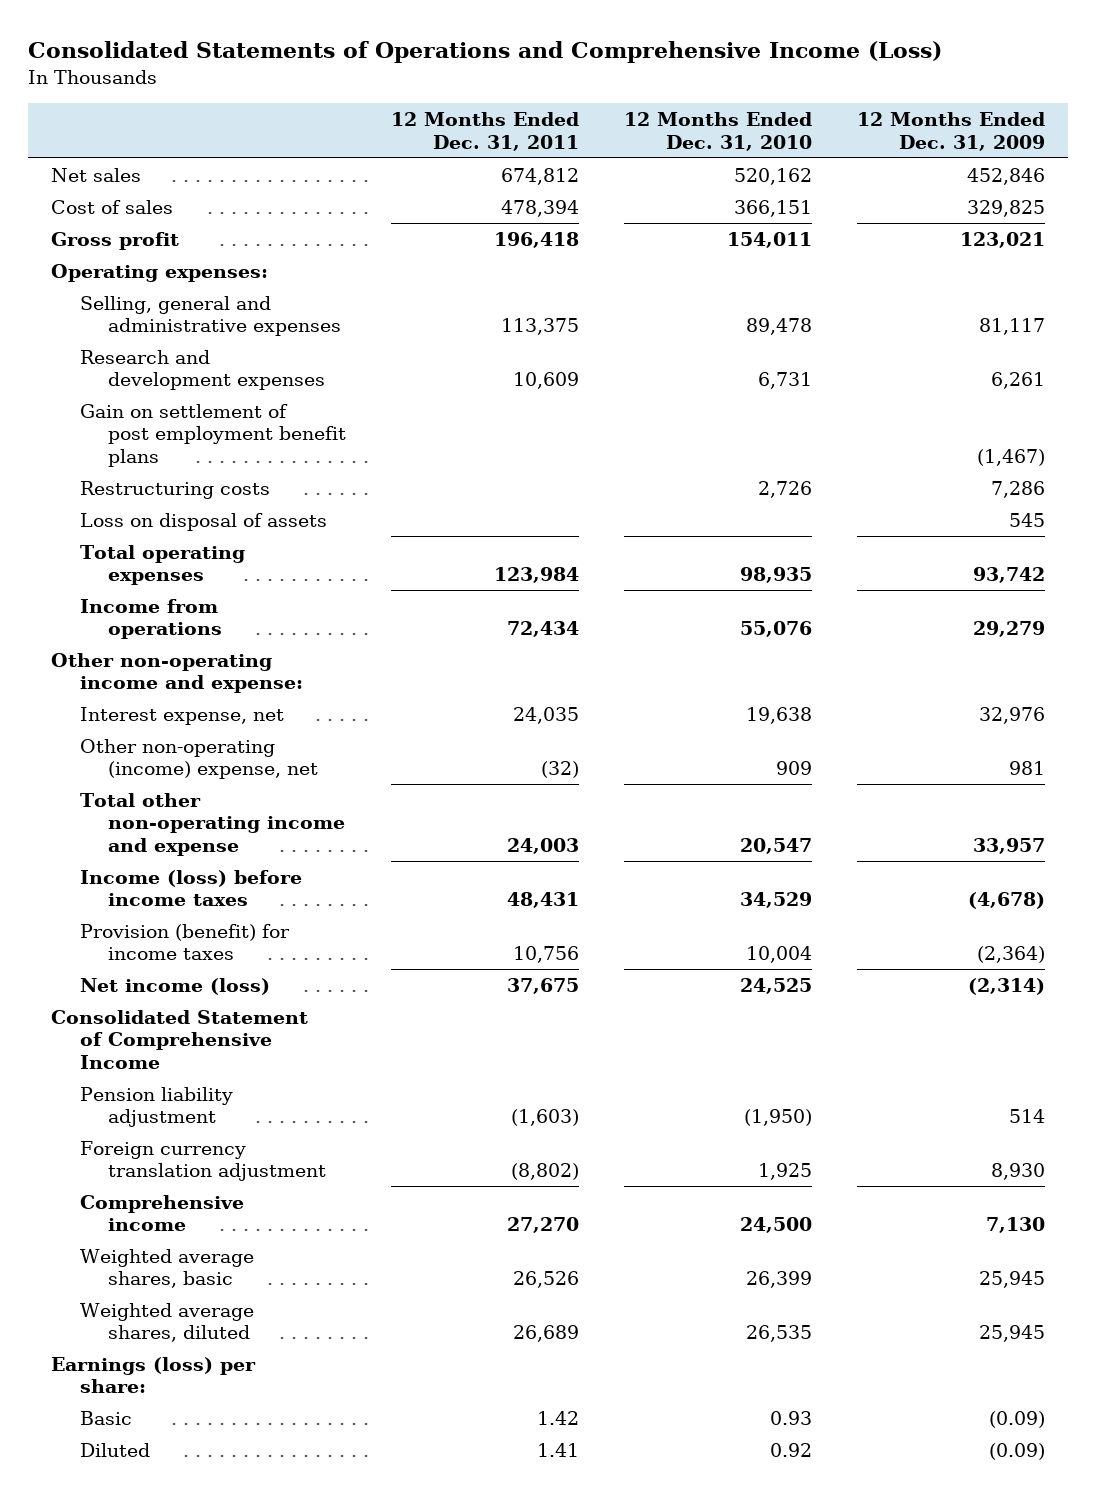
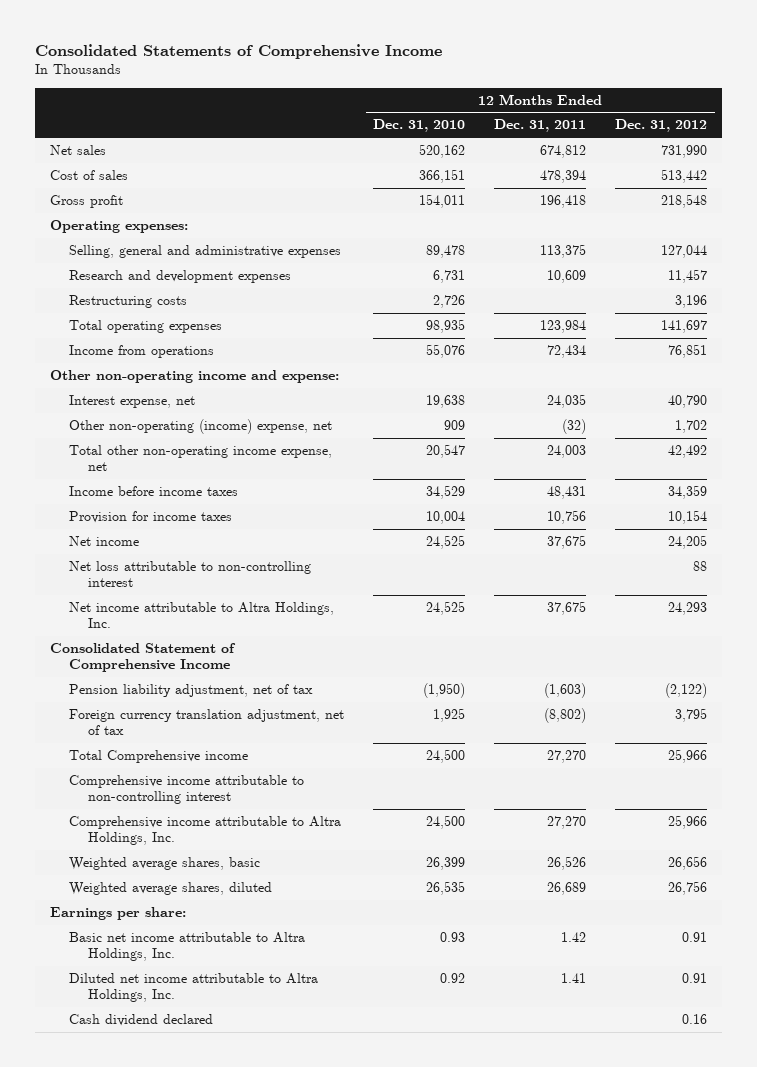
[28,41,943,64] Consolidated Statements of Operations and Comprehensive Income (Loss) -> [35,44,443,60] Consolidated Statements of Comprehensive Income
[857,112,1046,151] 12 Months Ended Dec. 31, 2009 -> none
none -> [615,119,708,133] Dec. 31, 2012
[79,403,347,467] Gain on settlement of post employment benefit plans -> none
[79,512,327,531] Loss on disposal of assets -> none
[79,792,346,856] Total other non-operating income and expense -> [68,445,332,472] Total other non-operating income expense, net
[79,869,302,907] Income (loss) before income taxes -> [68,486,238,497] Income before income taxes
[79,923,290,961] Provision (benefit) for income taxes -> [68,511,232,524] Provision for income taxes
none -> [68,536,139,547] Net income
none -> [68,561,311,588] Net loss attributable to non-controlling interest
[79,977,270,995] Net income (loss) -> [68,602,334,629] Net income attributable to Altra Holdings, Inc.
[79,1086,233,1128] Pension liability adjustment -> [68,684,313,698] Pension liability adjustment, net of tax
[79,1140,327,1182] Foreign currency translation adjustment -> [68,709,344,736] Foreign currency translation adjustment, net of tax
[79,1194,244,1232] Comprehensive income -> [68,750,248,764] Total Comprehensive income
none -> [68,775,304,805] Comprehensive income attributable to non-controlling interest
none -> [68,816,341,846] Comprehensive income attributable to Altra Holdings, Inc.
[51,1356,257,1394] Earnings (loss) per share: -> [49,907,186,921] Earnings per share:
[79,1410,132,1425] Basic -> [68,932,305,962] Basic net income attributable to Altra Holdings, Inc.
[79,1442,150,1457] Diluted -> [68,973,318,1003] Diluted net income attributable to Altra Holdings, Inc.
none -> [68,1014,213,1027] Cash dividend declared

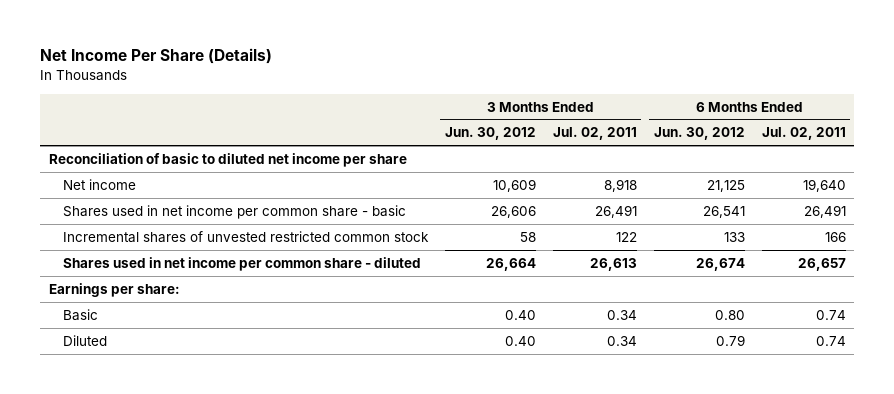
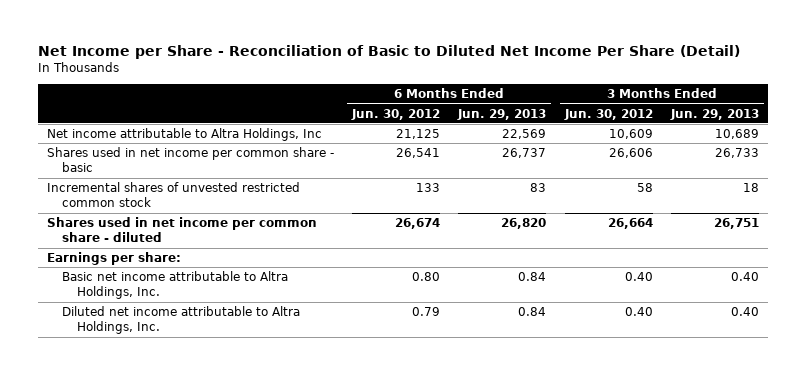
[40,48,273,65] Net Income Per Share (Details) -> [37,45,740,60] Net Income per Share - Reconciliation of Basic to Diluted Net Income Per Share (Detail)
[552,127,637,141] Jul. 02, 2011 -> none
[761,127,846,141] Jul. 02, 2011 -> none
none -> [457,108,547,120] Jun. 29, 2013
none -> [670,108,760,120] Jun. 29, 2013
[48,152,407,167] Reconciliation of basic to diluted net income per share -> none
[62,178,136,190] Net income -> [46,128,322,142] Net income attributable to Altra Holdings, Inc
[62,308,98,321] Basic -> [61,271,288,300] Basic net income attributable to Altra Holdings, Inc.
[62,334,107,346] Diluted -> [61,306,300,335] Diluted net income attributable to Altra Holdings, Inc.

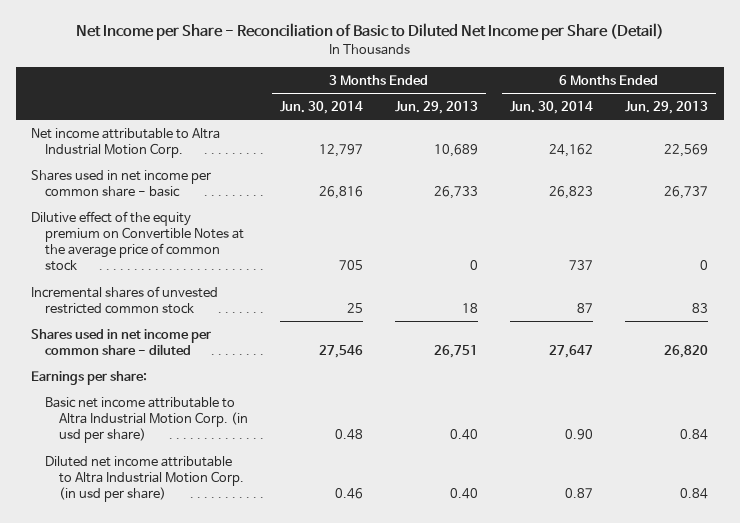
[37,45,740,60] Net Income per Share - Reconciliation of Basic to Diluted Net Income Per Share (Detail) -> [75,22,664,40] Net Income per Share - Reconciliation of Basic to Diluted Net Income per Share (Detail)
[351,108,441,120] Jun. 30, 2012 -> none
[563,108,653,120] Jun. 30, 2012 -> none
none -> [280,100,364,114] Jun. 30, 2014
none -> [510,100,594,114] Jun. 30, 2014
[46,128,322,142] Net income attributable to Altra Holdings, Inc -> [31,127,221,158] Net income attributable to Altra Industrial Motion Corp.
none -> [31,210,245,272] Dilutive effect of the equity premium on Convertible Notes at the average price of common stock
[61,271,288,300] Basic net income attributable to Altra Holdings, Inc. -> [45,396,249,444] Basic net income attributable to Altra Industrial Motion Corp. (in usd per share)
[61,306,300,335] Diluted net income attributable to Altra Holdings, Inc. -> [45,455,245,503] Diluted net income attributable to Altra Industrial Motion Corp. (in usd per share)

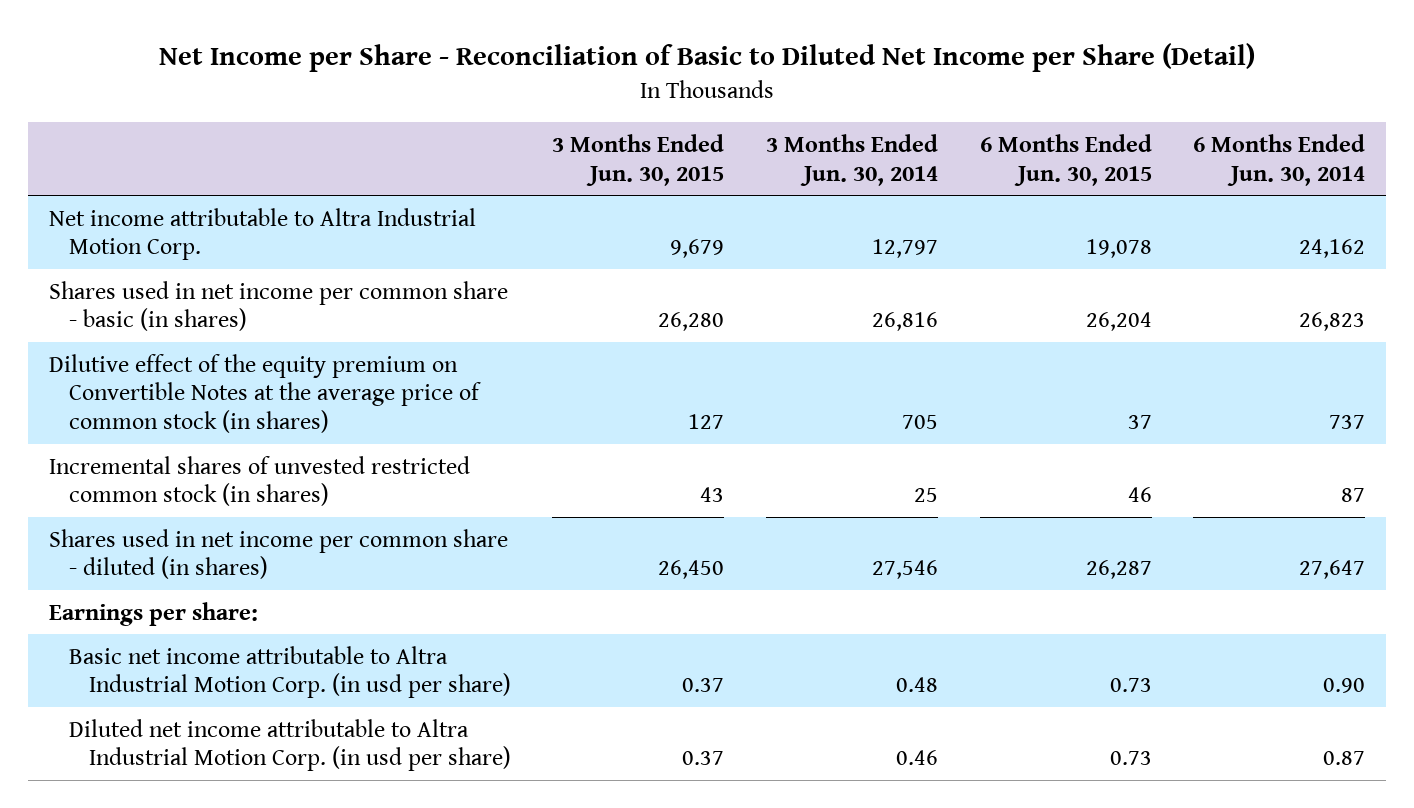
[395,100,479,114] Jun. 29, 2013 -> none
[625,100,709,114] Jun. 29, 2013 -> none
none -> [552,133,725,186] 3 Months Ended Jun. 30, 2015
none -> [979,133,1152,186] 6 Months Ended Jun. 30, 2015
[31,169,212,197] Shares used in net income per common share - basic -> [48,280,508,332] Shares used in net income per common share - basic (in shares)
[31,210,245,272] Dilutive effect of the equity premium on Convertible Notes at the average price of common stock -> [48,353,481,434] Dilutive effect of the equity premium on Convertible Notes at the average price of common stock (in shares)
[31,285,219,314] Incremental shares of unvested restricted common stock -> [48,455,470,507] Incremental shares of unvested restricted common stock (in shares)
[31,328,212,355] Shares used in net income per common share - diluted -> [48,528,508,580] Shares used in net income per common share - diluted (in shares)

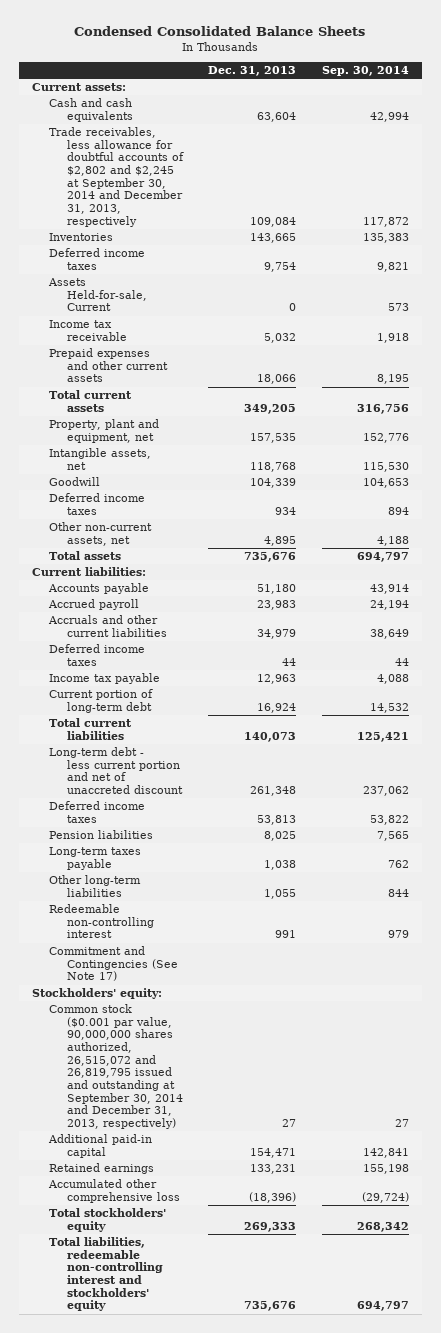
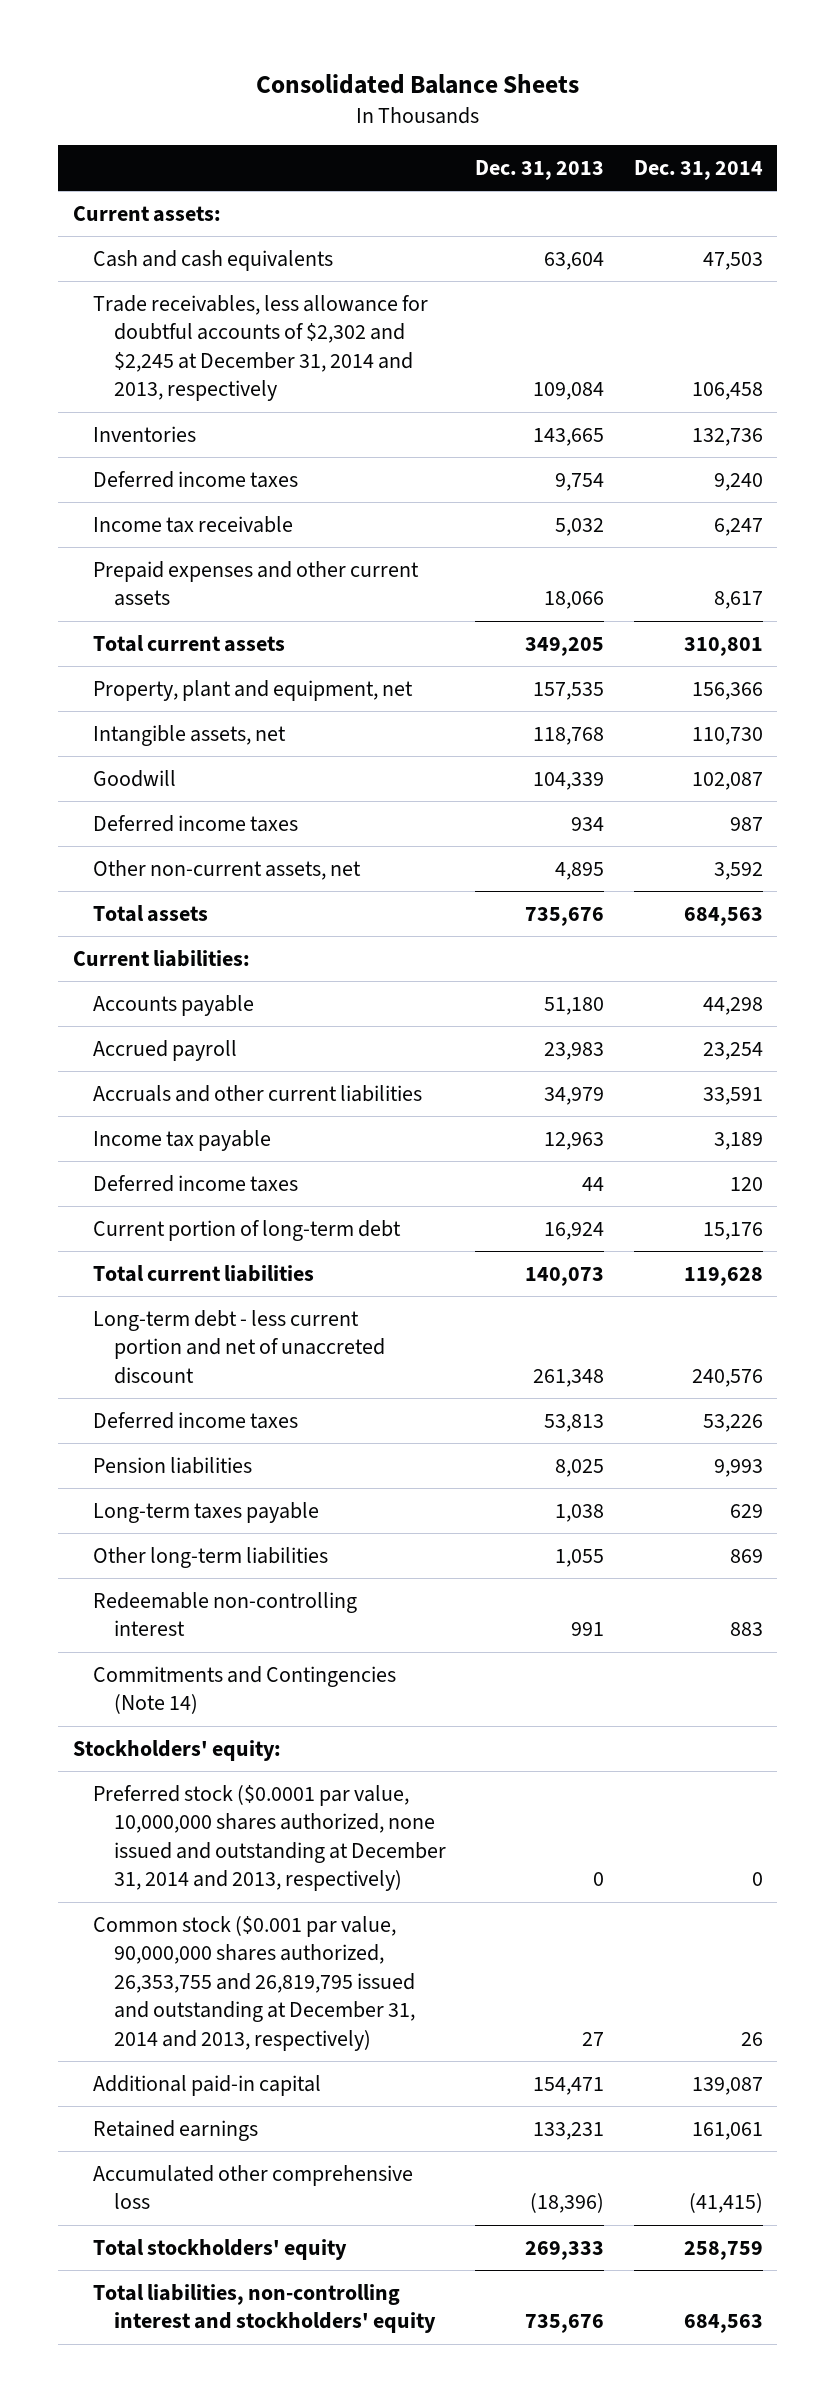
[74,26,366,37] Condensed Consolidated Balance Sheets -> [255,73,579,94] Consolidated Balance Sheets
[321,66,409,77] Sep. 30, 2014 -> none
none -> [633,159,763,180] Dec. 31, 2014
[49,127,184,227] Trade receivables, less allowance for doubtful accounts of $2,802 and $2,245 at September 30, 2014 and December 31, 2013, respectively -> [93,294,429,402] Trade receivables, less allowance for doubtful accounts of $2,302 and $2,245 at December 31, 2014 and 2013, respectively
[48,278,147,312] Assets Held-for-sale, Current -> none
[49,644,146,666] Deferred income taxes -> [93,1174,299,1192] Deferred income taxes
[49,946,178,982] Commitment and Contingencies (See Note 17) -> [93,1665,397,1715] Commitments and Contingencies (Note 14)
none -> [93,1784,446,1892] Preferred stock ($0.0001 par value, 10,000,000 shares authorized, none issued and outstanding at December 31, 2014 and 2013, respectively)
[49,1004,183,1130] Common stock ($0.001 par value, 90,000,000 shares authorized, 26,515,072 and 26,819,795 issued and outstanding at September 30, 2014 and December 31, 2013, respectively) -> [93,1915,415,2051] Common stock ($0.001 par value, 90,000,000 shares authorized, 26,353,755 and 26,819,795 issued and outstanding at December 31, 2014 and 2013, respectively)
[49,1237,163,1312] Total liabilities, redeemable non-controlling interest and stockholders' equity -> [93,2283,436,2334] Total liabilities, non-controlling interest and stockholders' equity

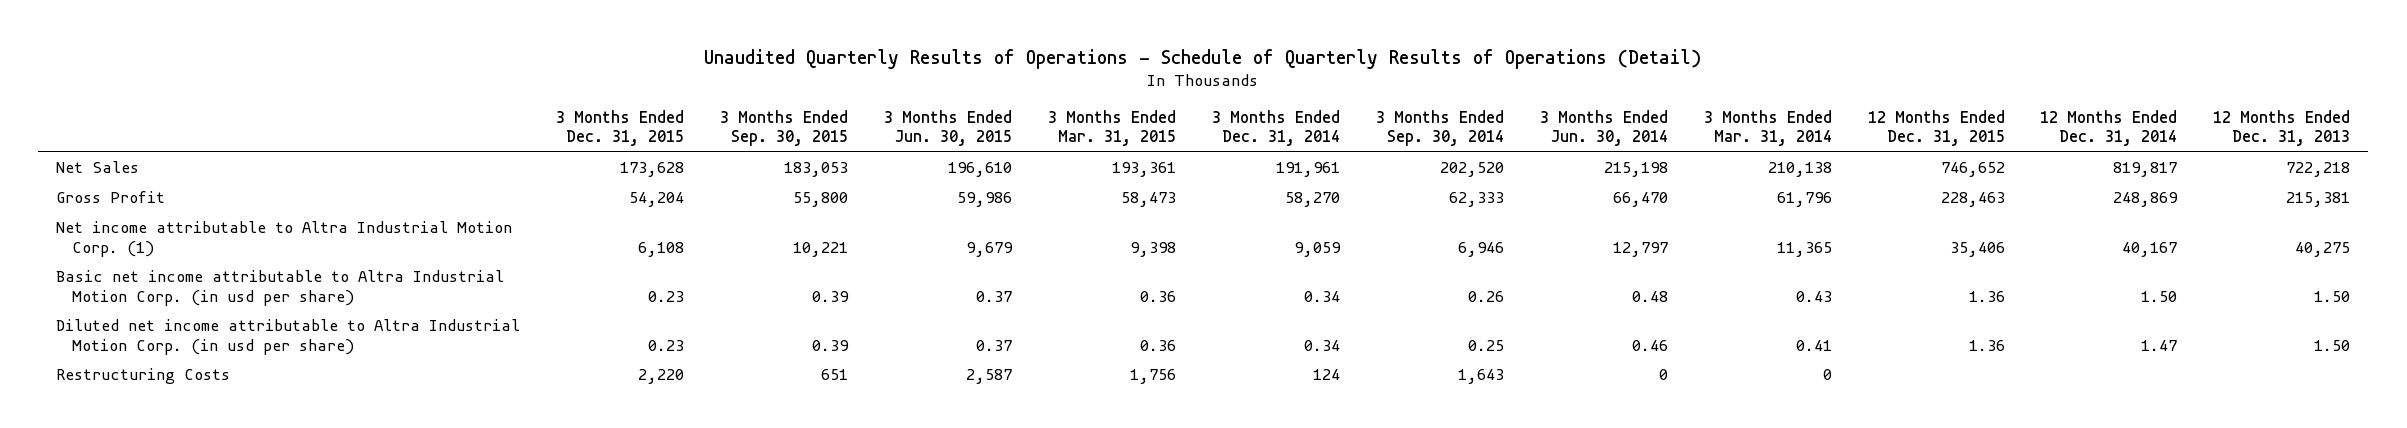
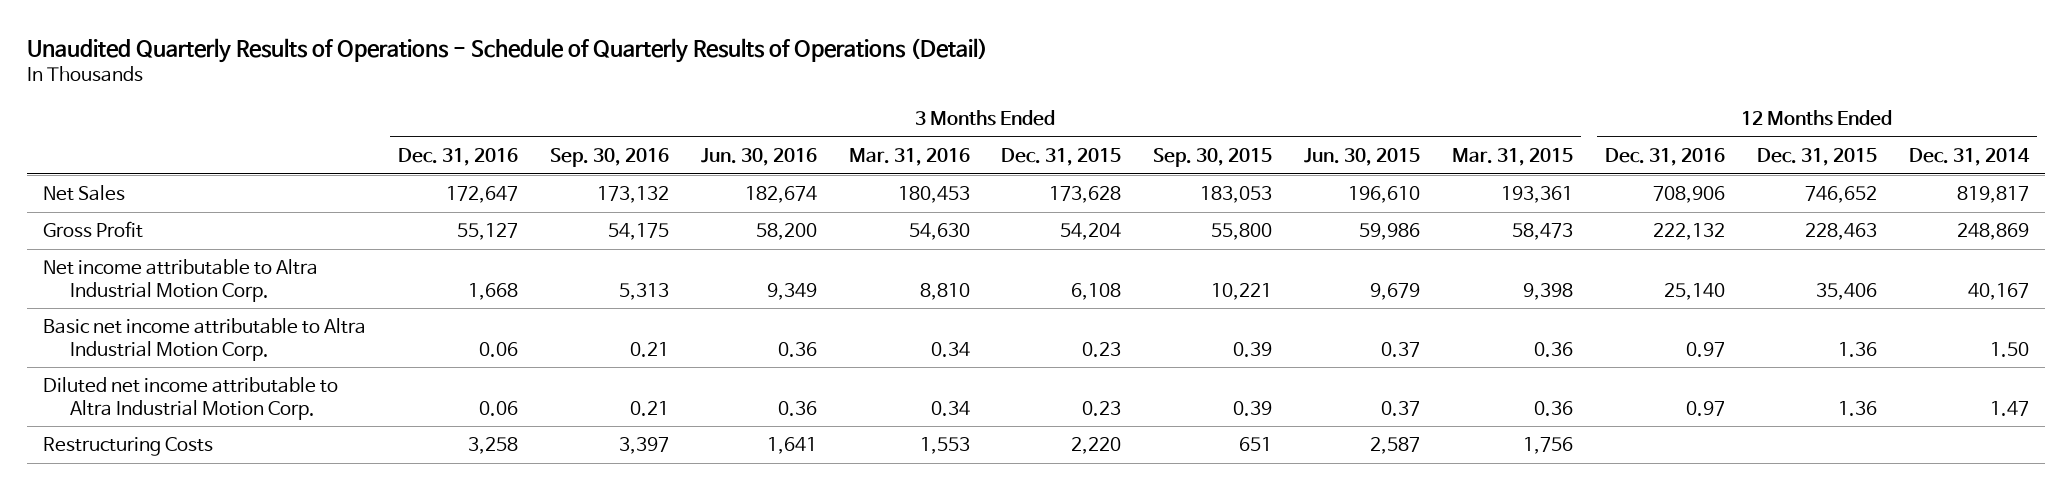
[1211,109,1340,147] 3 Months Ended Dec. 31, 2014 -> none
[1375,109,1504,147] 3 Months Ended Sep. 30, 2014 -> none
[1539,109,1668,147] 3 Months Ended Jun. 30, 2014 -> none
[1703,109,1832,147] 3 Months Ended Mar. 31, 2014 -> none
[2213,109,2351,147] 12 Months Ended Dec. 31, 2013 -> none
none -> [397,148,518,167] Dec. 31, 2016
none -> [549,148,669,168] Sep. 30, 2016
none -> [700,148,817,167] Jun. 30, 2016
none -> [848,148,970,167] Mar. 31, 2016
none -> [1604,148,1725,167] Dec. 31, 2016
[56,221,513,257] Net income attributable to Altra Industrial Motion Corp. (1) -> [43,259,319,302] Net income attributable to Altra Industrial Motion Corp.
[56,270,505,306] Basic net income attributable to Altra Industrial Motion Corp. (in usd per share) -> [43,318,367,361] Basic net income attributable to Altra Industrial Motion Corp.
[56,319,521,355] Diluted net income attributable to Altra Industrial Motion Corp. (in usd per share) -> [43,377,339,420] Diluted net income attributable to Altra Industrial Motion Corp.

